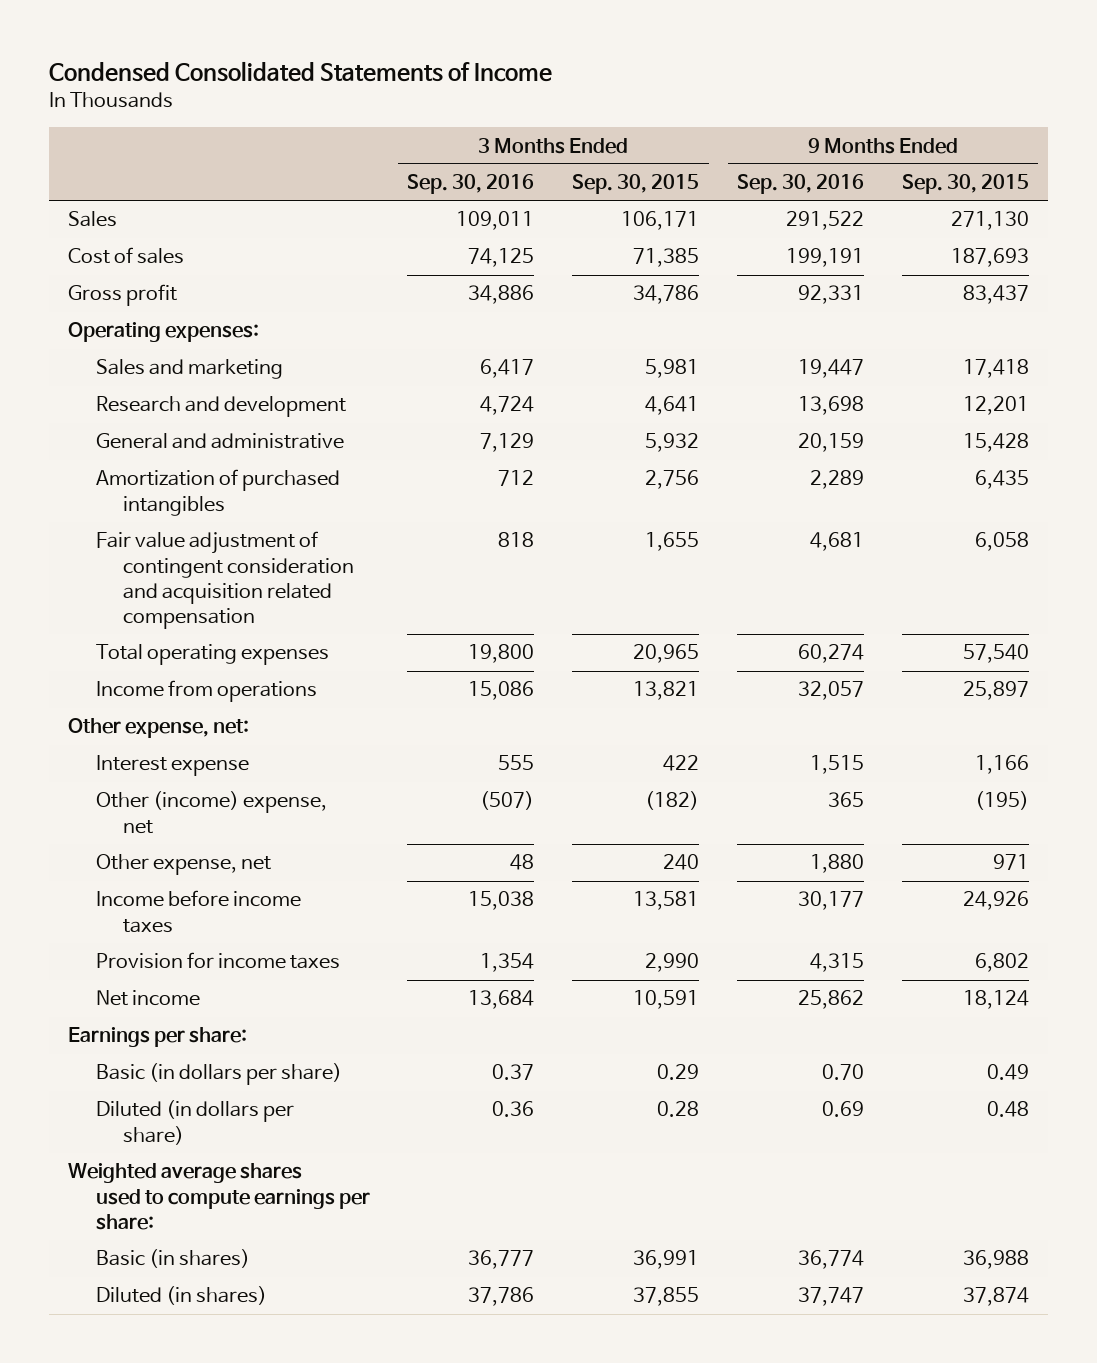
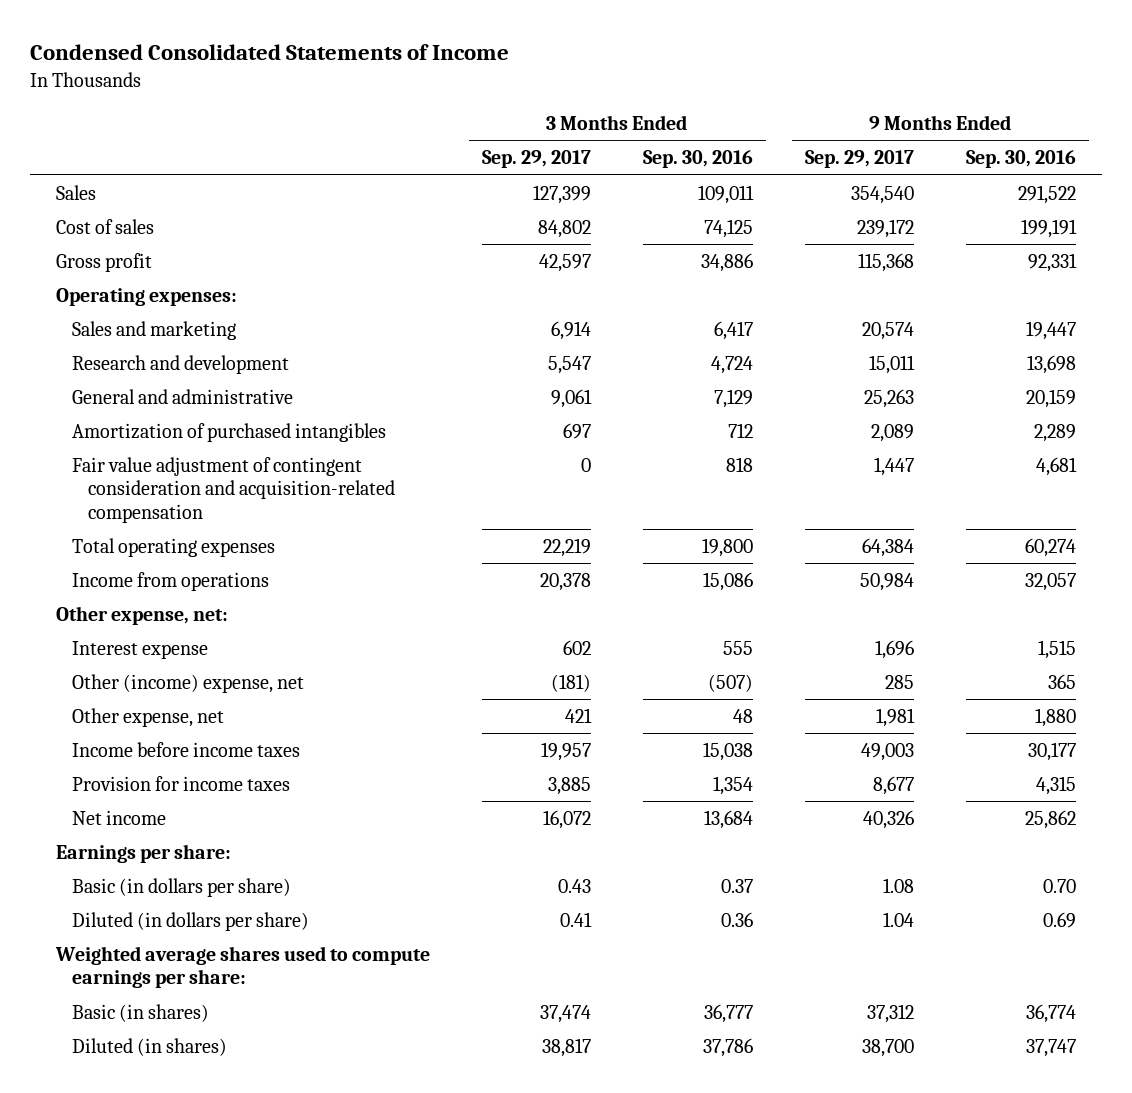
[572,174,700,195] Sep. 30, 2015 -> none
[901,174,1029,195] Sep. 30, 2015 -> none
none -> [482,150,592,169] Sep. 29, 2017
none -> [804,150,914,169] Sep. 29, 2017
[95,531,355,629] Fair value adjustment of contingent consideration and acquisition related compensation -> [71,456,395,523] Fair value adjustment of contingent consideration and acquisition-related compensation

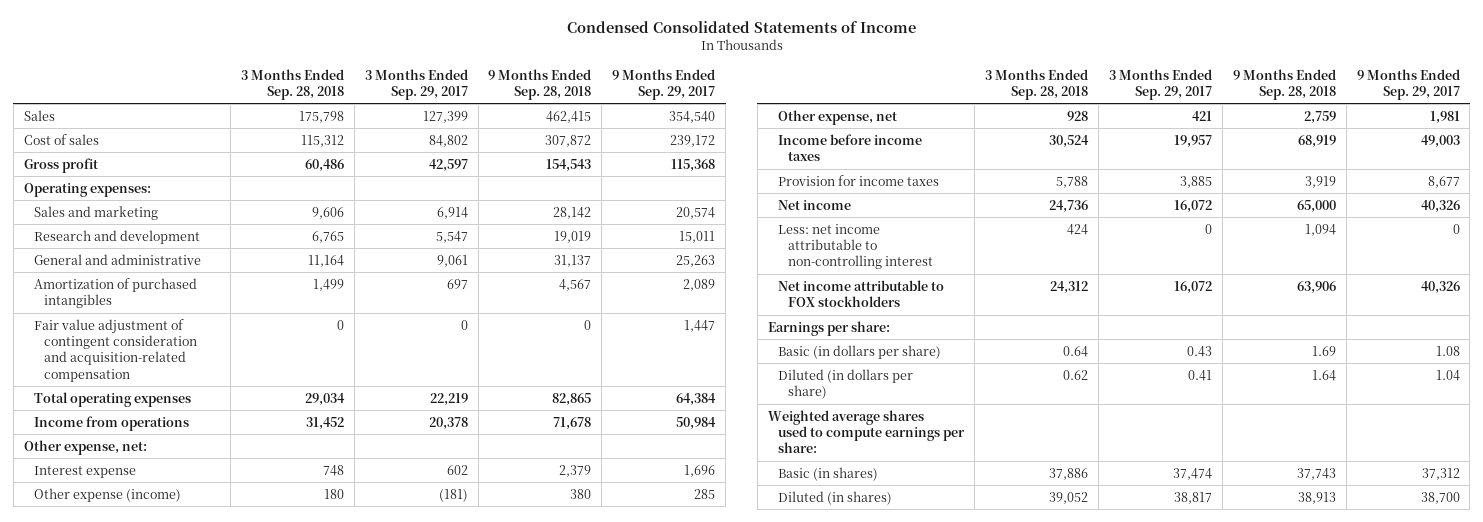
[642,150,753,169] Sep. 30, 2016 -> none
[965,150,1076,169] Sep. 30, 2016 -> none
none -> [240,68,344,100] 3 Months Ended Sep. 28, 2018
none -> [488,68,592,100] 9 Months Ended Sep. 28, 2018
[71,673,304,693] Other (income) expense, net -> [33,487,181,502] Other expense (income)
none -> [777,223,933,270] Less: net income attributable to non-controlling interest
none -> [777,279,944,308] Net income attributable to FOX stockholders

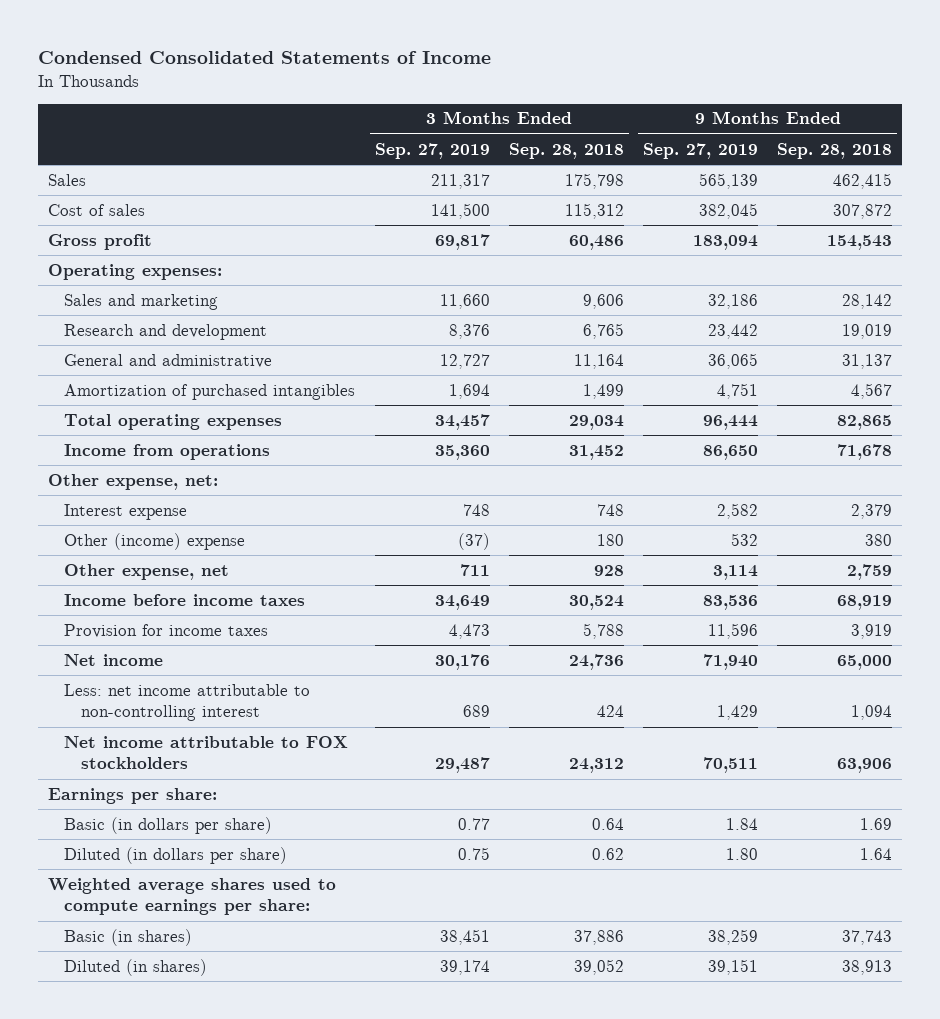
[364,68,468,100] 3 Months Ended Sep. 29, 2017 -> none
[612,68,716,100] 9 Months Ended Sep. 29, 2017 -> none
none -> [374,142,490,159] Sep. 27, 2019
none -> [642,142,758,159] Sep. 27, 2019
[33,318,197,382] Fair value adjustment of contingent consideration and acquisition-related compensation -> none
[33,487,181,502] Other expense (income) -> [64,532,246,550] Other (income) expense

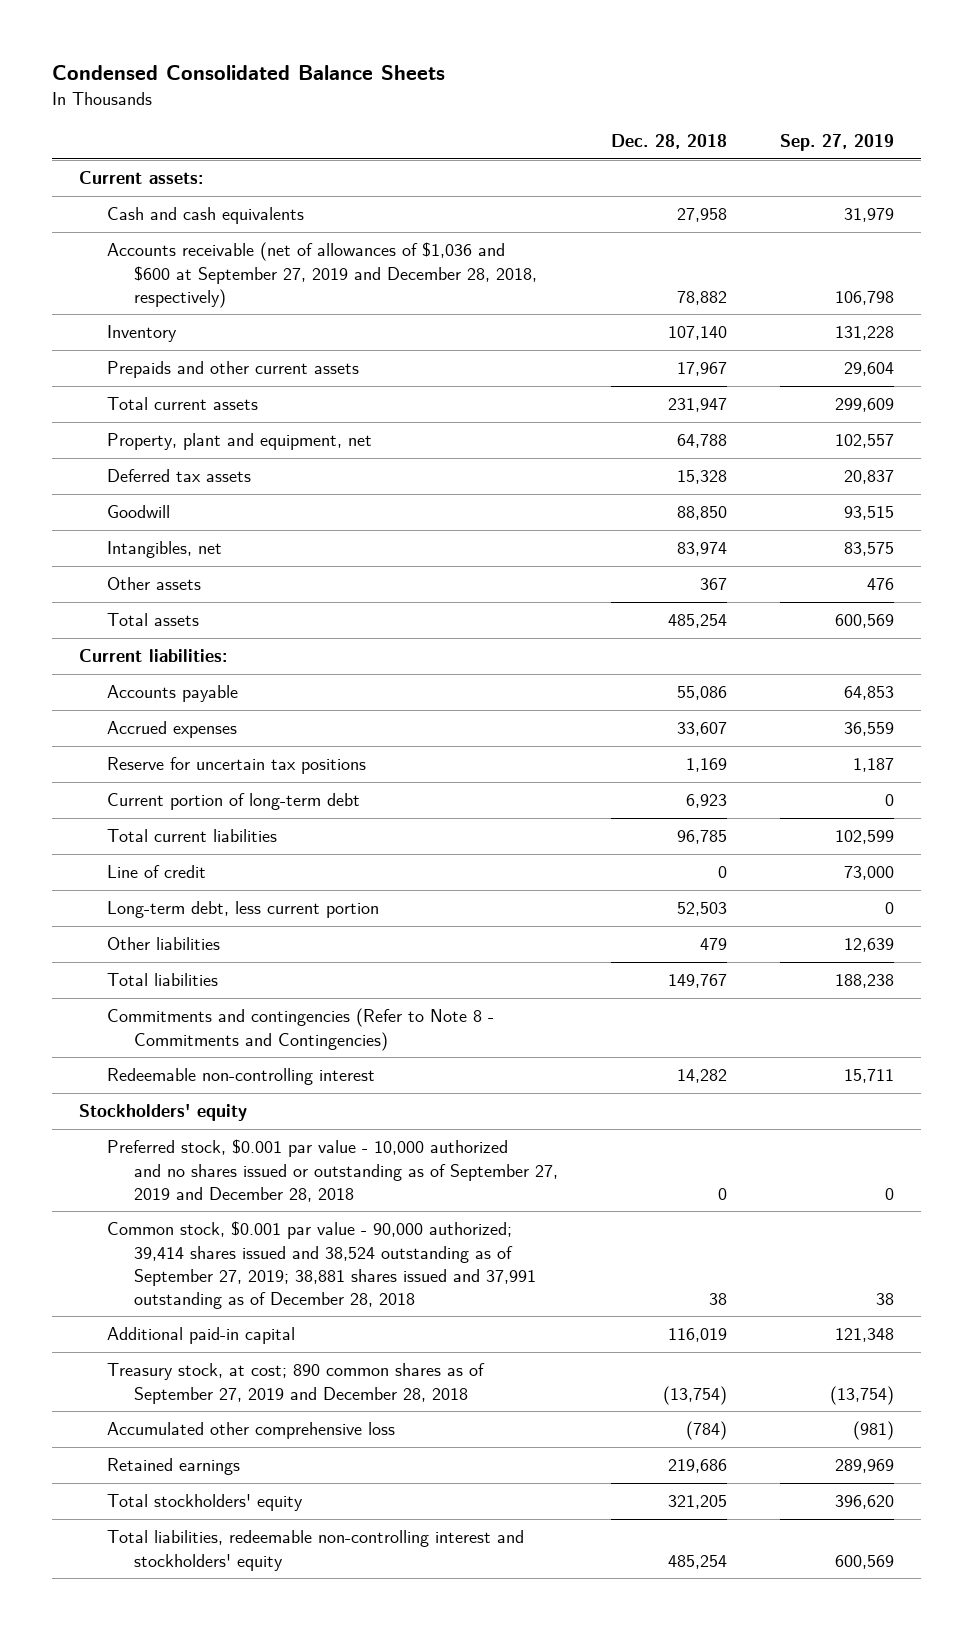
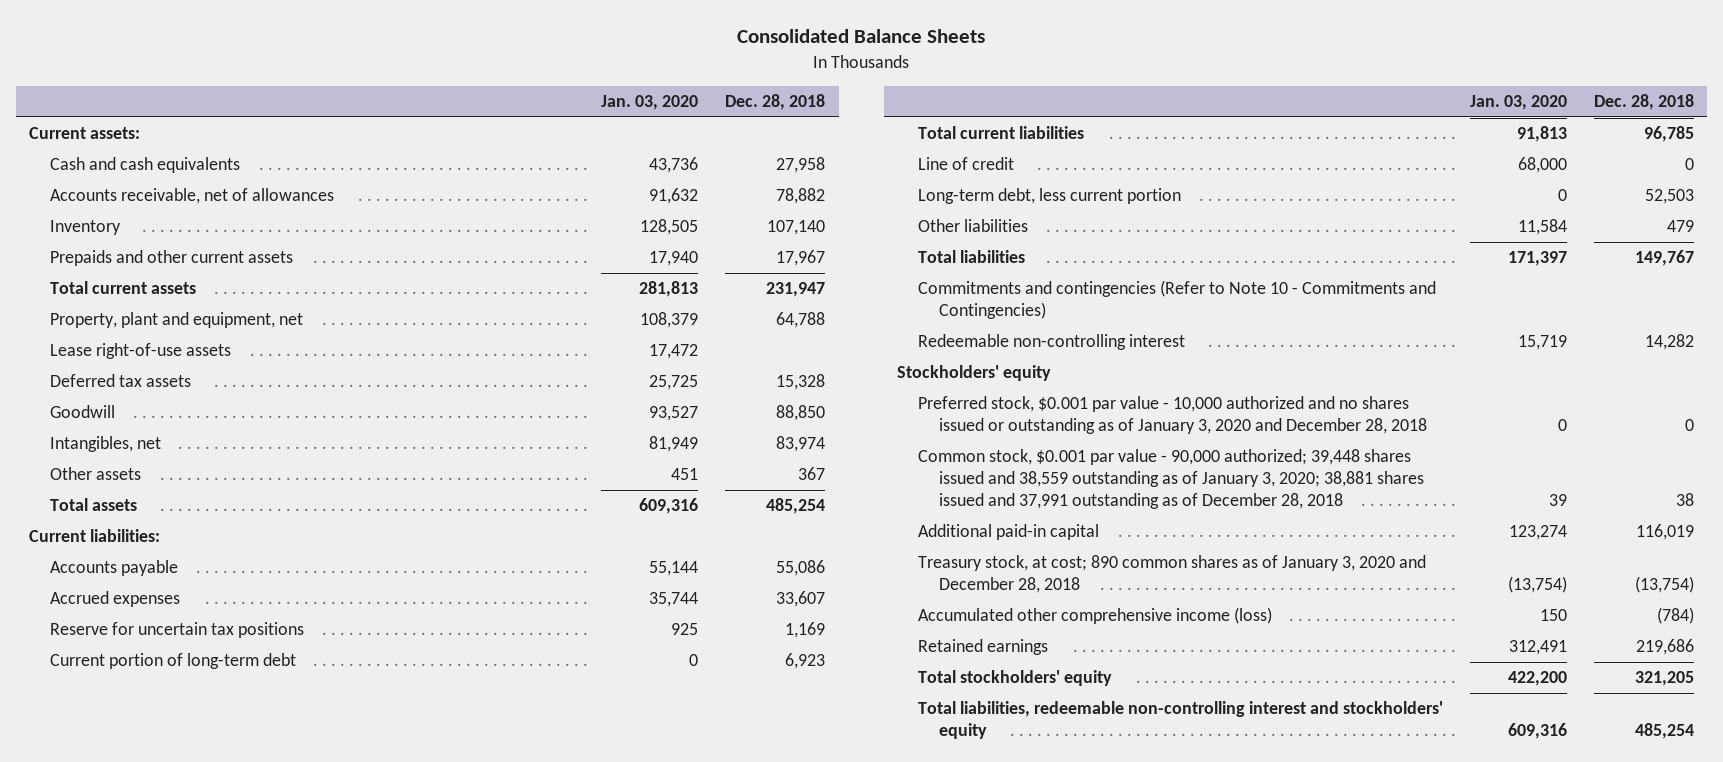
[52,65,446,81] Condensed Consolidated Balance Sheets -> [737,29,986,44] Consolidated Balance Sheets
[780,133,895,151] Sep. 27, 2019 -> none
none -> [601,95,699,111] Jan. 03, 2020
[106,242,538,308] Accounts receivable (net of allowances of $1,036 and $600 at September 27, 2019 and December 28, 2018, respectively) -> [49,188,334,205] Accounts receivable, net of allowances
none -> [49,343,231,360] Lease right-of-use assets
[106,1008,494,1051] Commitments and contingencies (Refer to Note 8 - Commitments and Contingencies) -> [917,280,1436,320] Commitments and contingencies (Refer to Note 10 - Commitments and Contingencies)
[106,1139,559,1202] Preferred stock, $0.001 par value - 10,000 authorized and no shares issued or outstanding as of September 27, 2019 and December 28, 2018 -> [917,396,1427,435] Preferred stock, $0.001 par value - 10,000 authorized and no shares issued or outstanding as of January 3, 2020 and December 28, 2018
[106,1221,537,1309] Common stock, $0.001 par value - 90,000 authorized; 39,414 shares issued and 38,524 outstanding as of September 27, 2019; 38,881 shares issued and 37,991 outstanding as of December 28, 2018 -> [917,449,1424,510] Common stock, $0.001 par value - 90,000 authorized; 39,448 shares issued and 38,559 outstanding as of January 3, 2020; 38,881 shares issued and 37,991 outstanding as of December 28, 2018
[106,1363,485,1404] Treasury stock, at cost; 890 common shares as of September 27, 2019 and December 28, 2018 -> [917,555,1426,594] Treasury stock, at cost; 890 common shares as of January 3, 2020 and December 28, 2018
[106,1422,395,1440] Accumulated other comprehensive loss -> [917,607,1272,625] Accumulated other comprehensive income (loss)

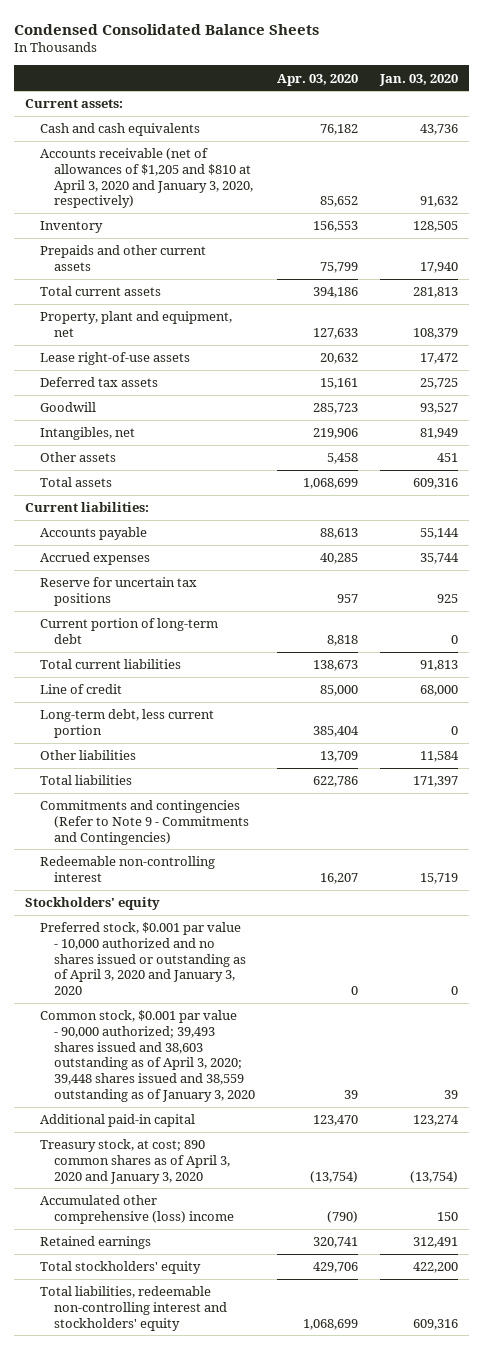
[737,29,986,44] Consolidated Balance Sheets -> [14,23,320,35] Condensed Consolidated Balance Sheets
[725,94,826,111] Dec. 28, 2018 -> none
none -> [276,73,358,86] Apr. 03, 2020
[49,188,334,205] Accounts receivable, net of allowances -> [39,148,254,209] Accounts receivable (net of allowances of $1,205 and $810 at April 3, 2020 and January 3, 2020, respectively)
[917,280,1436,320] Commitments and contingencies (Refer to Note 10 - Commitments and Contingencies) -> [39,800,250,845] Commitments and contingencies (Refer to Note 9 - Commitments and Contingencies)
[917,396,1427,435] Preferred stock, $0.001 par value - 10,000 authorized and no shares issued or outstanding as of January 3, 2020 and December 28, 2018 -> [39,922,247,996] Preferred stock, $0.001 par value - 10,000 authorized and no shares issued or outstanding as of April 3, 2020 and January 3, 2020
[917,449,1424,510] Common stock, $0.001 par value - 90,000 authorized; 39,448 shares issued and 38,559 outstanding as of January 3, 2020; 38,881 shares issued and 37,991 outstanding as of December 28, 2018 -> [39,1010,256,1102] Common stock, $0.001 par value - 90,000 authorized; 39,493 shares issued and 38,603 outstanding as of April 3, 2020; 39,448 shares issued and 38,559 outstanding as of January 3, 2020
[917,555,1426,594] Treasury stock, at cost; 890 common shares as of January 3, 2020 and December 28, 2018 -> [39,1139,231,1184] Treasury stock, at cost; 890 common shares as of April 3, 2020 and January 3, 2020
[917,607,1272,625] Accumulated other comprehensive income (loss) -> [39,1195,235,1224] Accumulated other comprehensive (loss) income

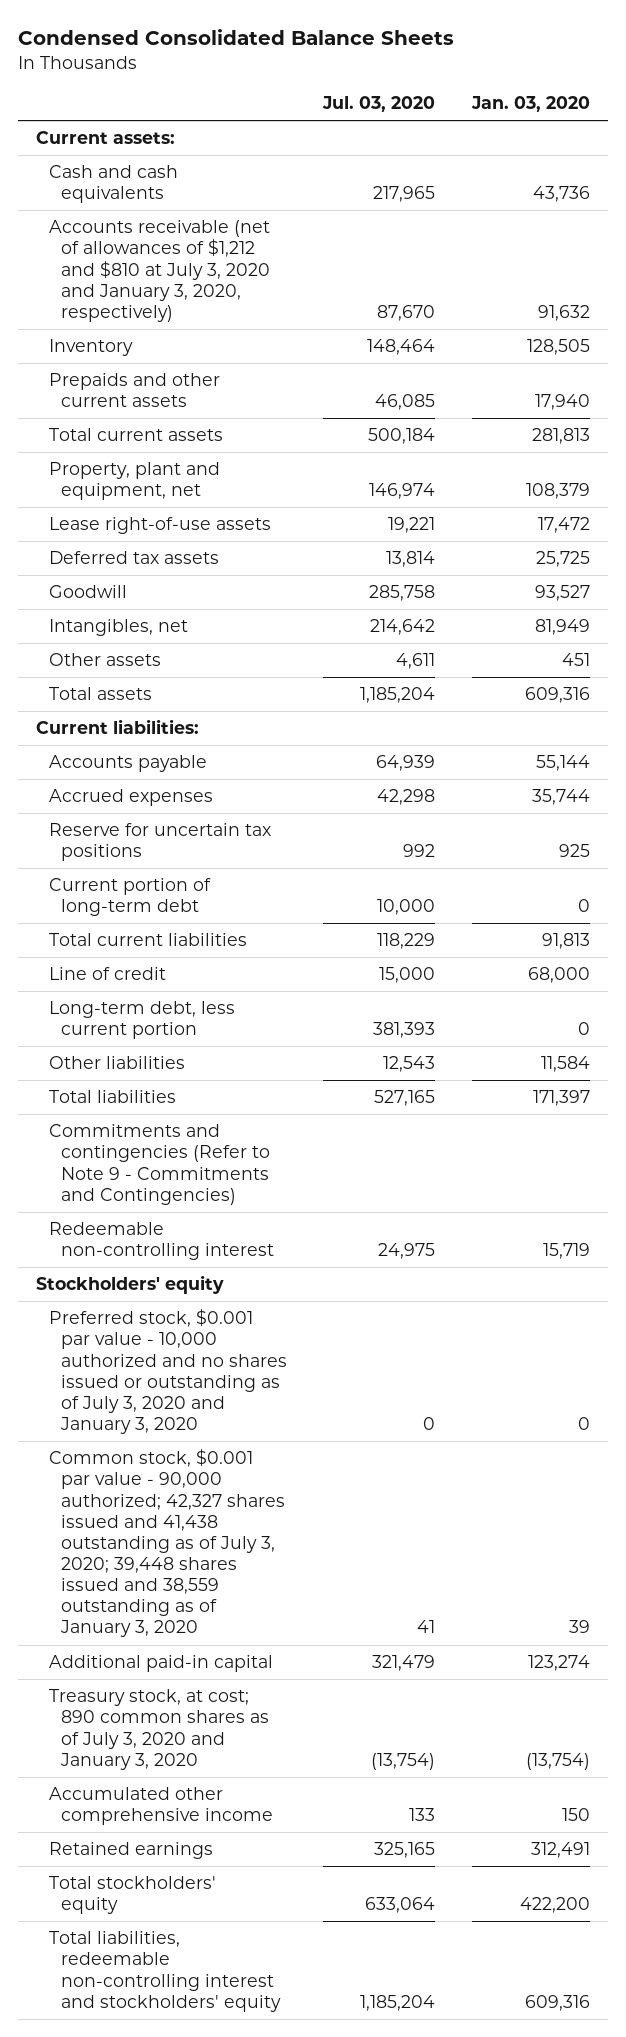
[276,73,358,86] Apr. 03, 2020 -> none
none -> [322,96,436,113] Jul. 03, 2020
[39,148,254,209] Accounts receivable (net of allowances of $1,205 and $810 at April 3, 2020 and January 3, 2020, respectively) -> [48,220,271,322] Accounts receivable (net of allowances of $1,212 and $810 at July 3, 2020 and January 3, 2020, respectively)
[39,922,247,996] Preferred stock, $0.001 par value - 10,000 authorized and no shares issued or outstanding as of April 3, 2020 and January 3, 2020 -> [48,1309,288,1435] Preferred stock, $0.001 par value - 10,000 authorized and no shares issued or outstanding as of July 3, 2020 and January 3, 2020
[39,1010,256,1102] Common stock, $0.001 par value - 90,000 authorized; 39,493 shares issued and 38,603 outstanding as of April 3, 2020; 39,448 shares issued and 38,559 outstanding as of January 3, 2020 -> [48,1449,286,1638] Common stock, $0.001 par value - 90,000 authorized; 42,327 shares issued and 41,438 outstanding as of July 3, 2020; 39,448 shares issued and 38,559 outstanding as of January 3, 2020
[39,1139,231,1184] Treasury stock, at cost; 890 common shares as of April 3, 2020 and January 3, 2020 -> [48,1689,270,1770] Treasury stock, at cost; 890 common shares as of July 3, 2020 and January 3, 2020
[39,1195,235,1224] Accumulated other comprehensive (loss) income -> [48,1787,274,1826] Accumulated other comprehensive income

